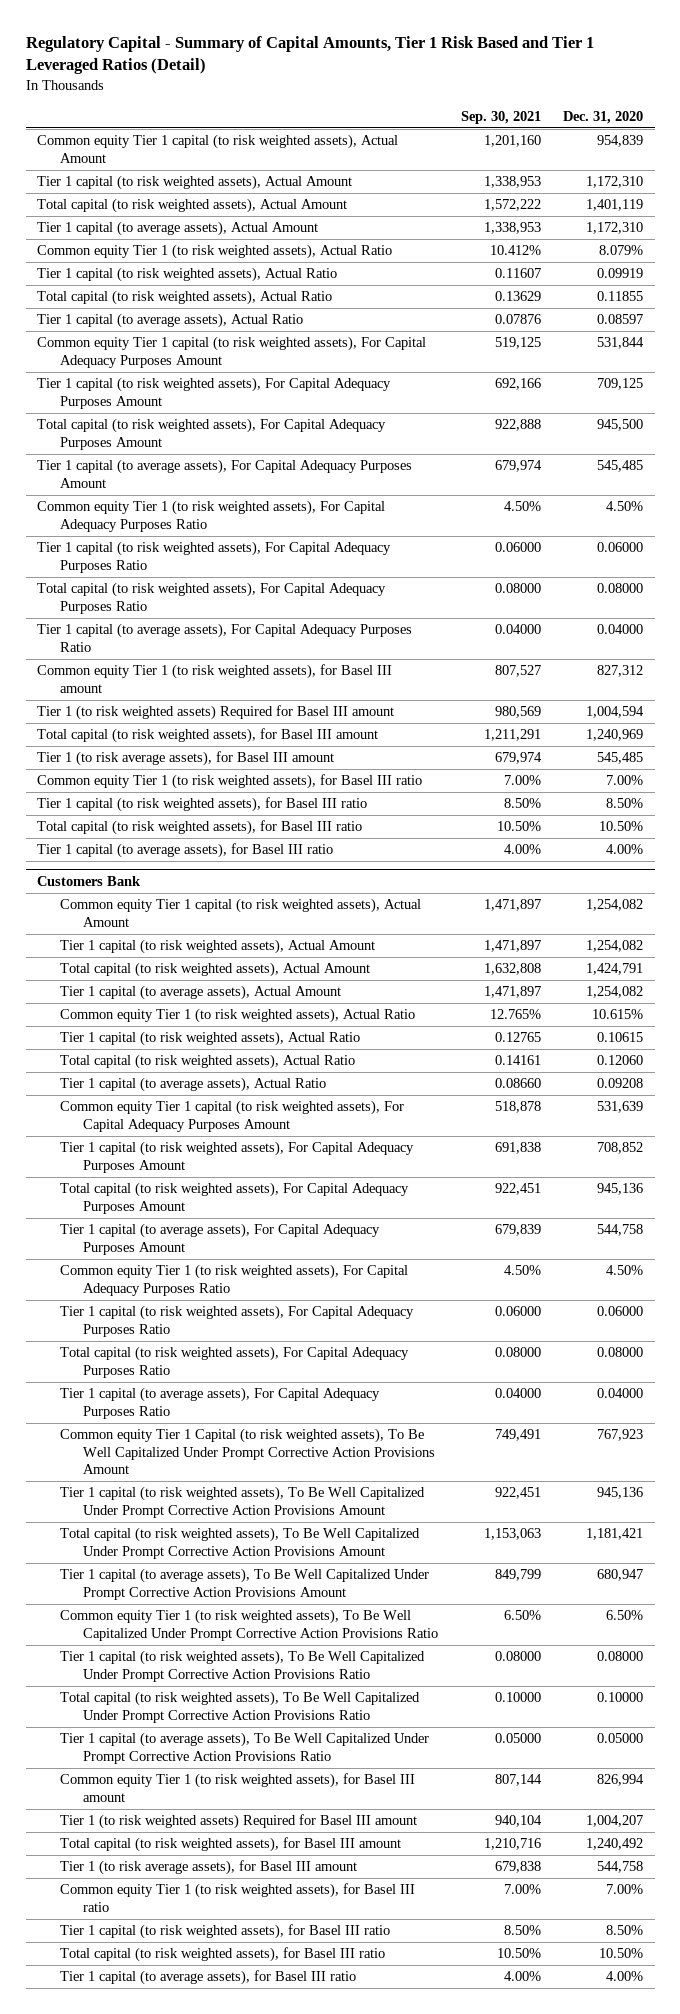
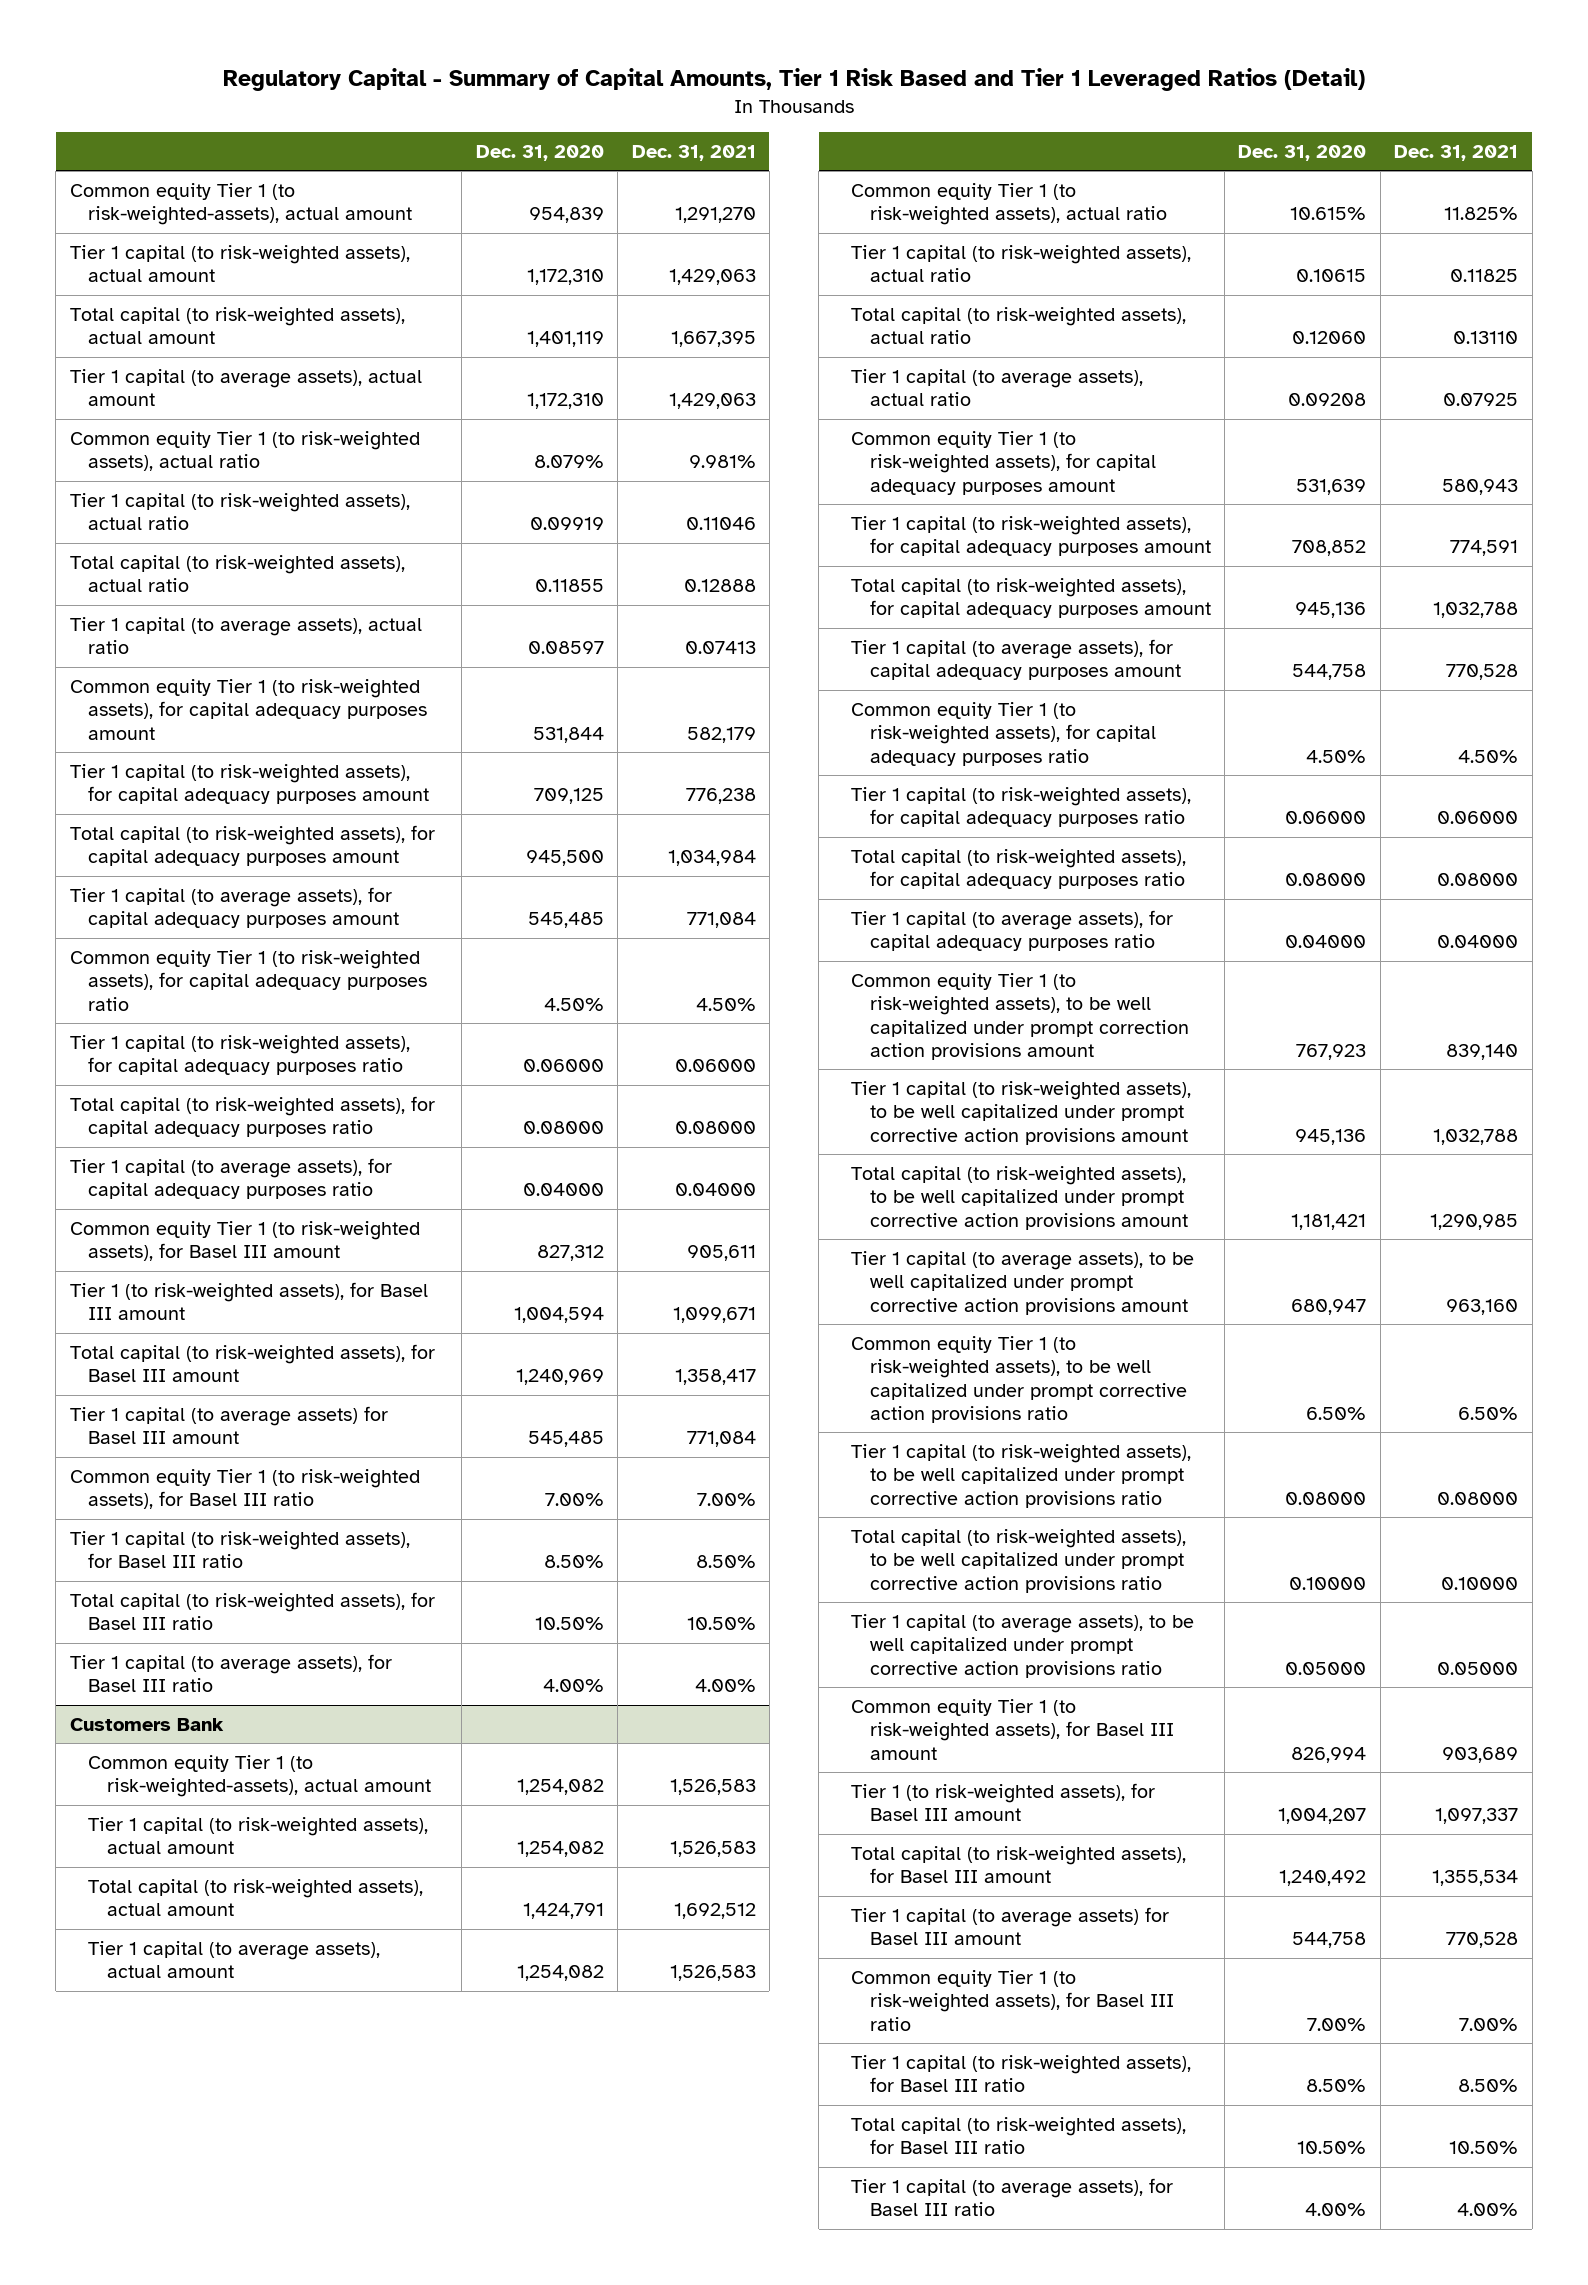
[460,110,541,124] Sep. 30, 2021 -> none
none -> [631,145,756,162] Dec. 31, 2021
[37,134,399,163] Common equity Tier 1 capital (to risk weighted assets), Actual Amount -> [69,182,413,226] Common equity Tier 1 (to risk-weighted-assets), actual amount
[37,175,353,191] Tier 1 capital (to risk weighted assets), Actual Amount -> [69,244,410,283] Tier 1 capital (to risk-weighted assets), actual amount
[37,198,348,214] Total capital (to risk weighted assets), Actual Amount -> [69,306,405,345] Total capital (to risk-weighted assets), actual amount
[37,221,319,237] Tier 1 capital (to average assets), Actual Amount -> [69,368,422,407] Tier 1 capital (to average assets), actual amount
[37,244,393,260] Common equity Tier 1 (to risk weighted assets), Actual Ratio -> [69,430,420,472] Common equity Tier 1 (to risk-weighted assets), actual ratio
[37,267,338,283] Tier 1 capital (to risk weighted assets), Actual Ratio -> [69,492,410,531] Tier 1 capital (to risk-weighted assets), actual ratio
[37,290,333,306] Total capital (to risk weighted assets), Actual Ratio -> [69,554,405,593] Total capital (to risk-weighted assets), actual ratio
[37,313,304,329] Tier 1 capital (to average assets), Actual Ratio -> [69,616,422,655] Tier 1 capital (to average assets), actual ratio
[37,336,427,368] Common equity Tier 1 capital (to risk weighted assets), For Capital Adequacy Purposes Amount -> [69,678,428,740] Common equity Tier 1 (to risk-weighted assets), for capital adequacy purposes amount
[37,377,392,409] Tier 1 capital (to risk weighted assets), For Capital Adequacy Purposes Amount -> [69,763,430,805] Tier 1 capital (to risk-weighted assets), for capital adequacy purposes amount
[37,418,387,450] Total capital (to risk weighted assets), For Capital Adequacy Purposes Amount -> [69,824,435,867] Total capital (to risk-weighted assets), for capital adequacy purposes amount
[37,459,413,488] Tier 1 capital (to average assets), For Capital Adequacy Purposes Amount -> [69,886,400,929] Tier 1 capital (to average assets), for capital adequacy purposes amount
[37,500,386,532] Common equity Tier 1 (to risk weighted assets), For Capital Adequacy Purposes Ratio -> [69,949,428,1011] Common equity Tier 1 (to risk-weighted assets), for capital adequacy purposes ratio
[37,541,392,573] Tier 1 capital (to risk weighted assets), For Capital Adequacy Purposes Ratio -> [69,1034,410,1076] Tier 1 capital (to risk-weighted assets), for capital adequacy purposes ratio
[37,582,387,614] Total capital (to risk weighted assets), For Capital Adequacy Purposes Ratio -> [69,1095,435,1138] Total capital (to risk-weighted assets), for capital adequacy purposes ratio
[37,623,413,652] Tier 1 capital (to average assets), For Capital Adequacy Purposes Ratio -> [69,1157,392,1200] Tier 1 capital (to average assets), for capital adequacy purposes ratio
[37,664,393,693] Common equity Tier 1 (to risk weighted assets), for Basel III amount -> [69,1220,420,1262] Common equity Tier 1 (to risk-weighted assets), for Basel III amount
[37,705,395,721] Tier 1 (to risk weighted assets) Required for Basel III amount -> [69,1281,428,1321] Tier 1 (to risk-weighted assets), for Basel III amount
[37,728,379,744] Total capital (to risk weighted assets), for Basel III amount -> [69,1343,435,1383] Total capital (to risk-weighted assets), for Basel III amount
[37,751,335,767] Tier 1 (to risk average assets), for Basel III amount -> [69,1405,388,1445] Tier 1 capital (to average assets) for Basel III amount
[37,774,423,790] Common equity Tier 1 (to risk weighted assets), for Basel III ratio -> [69,1468,420,1510] Common equity Tier 1 (to risk-weighted assets), for Basel III ratio
[37,797,368,813] Tier 1 capital (to risk weighted assets), for Basel III ratio -> [69,1530,410,1569] Tier 1 capital (to risk-weighted assets), for Basel III ratio
[37,820,363,836] Total capital (to risk weighted assets), for Basel III ratio -> [69,1591,435,1631] Total capital (to risk-weighted assets), for Basel III ratio
[60,898,422,927] Common equity Tier 1 capital (to risk weighted assets), Actual Amount -> [88,1754,431,1798] Common equity Tier 1 (to risk-weighted-assets), actual amount
[60,939,376,955] Tier 1 capital (to risk weighted assets), Actual Amount -> [88,1816,429,1855] Tier 1 capital (to risk-weighted assets), actual amount
[60,962,371,978] Total capital (to risk weighted assets), Actual Amount -> [88,1878,424,1917] Total capital (to risk-weighted assets), actual amount
[60,985,342,1001] Tier 1 capital (to average assets), Actual Amount -> [88,1940,381,1979] Tier 1 capital (to average assets), actual amount
[60,1008,416,1024] Common equity Tier 1 (to risk weighted assets), Actual Ratio -> [851,182,1167,226] Common equity Tier 1 (to risk-weighted assets), actual ratio
[60,1031,361,1047] Tier 1 capital (to risk weighted assets), Actual Ratio -> [851,244,1192,283] Tier 1 capital (to risk-weighted assets), actual ratio
[60,1054,356,1070] Total capital (to risk weighted assets), Actual Ratio -> [851,306,1187,345] Total capital (to risk-weighted assets), actual ratio
[60,1077,327,1093] Tier 1 capital (to average assets), Actual Ratio -> [851,368,1144,407] Tier 1 capital (to average assets), actual ratio
[60,1100,405,1132] Common equity Tier 1 capital (to risk weighted assets), For Capital Adequacy Purposes Amount -> [851,430,1156,495] Common equity Tier 1 (to risk-weighted assets), for capital adequacy purposes amount
[60,1141,415,1173] Tier 1 capital (to risk weighted assets), For Capital Adequacy Purposes Amount -> [851,515,1211,557] Tier 1 capital (to risk-weighted assets), for capital adequacy purposes amount
[60,1182,410,1214] Total capital (to risk weighted assets), For Capital Adequacy Purposes Amount -> [851,577,1211,619] Total capital (to risk-weighted assets), for capital adequacy purposes amount
[60,1223,381,1255] Tier 1 capital (to average assets), For Capital Adequacy Purposes Amount -> [851,638,1181,681] Tier 1 capital (to average assets), for capital adequacy purposes amount
[60,1264,409,1296] Common equity Tier 1 (to risk weighted assets), For Capital Adequacy Purposes Ratio -> [851,701,1156,766] Common equity Tier 1 (to risk-weighted assets), for capital adequacy purposes ratio
[60,1305,415,1337] Tier 1 capital (to risk weighted assets), For Capital Adequacy Purposes Ratio -> [851,786,1192,828] Tier 1 capital (to risk-weighted assets), for capital adequacy purposes ratio
[60,1346,410,1378] Total capital (to risk weighted assets), For Capital Adequacy Purposes Ratio -> [851,848,1187,890] Total capital (to risk-weighted assets), for capital adequacy purposes ratio
[60,1387,381,1419] Tier 1 capital (to average assets), For Capital Adequacy Purposes Ratio -> [851,909,1174,952] Tier 1 capital (to average assets), for capital adequacy purposes ratio
[60,1428,435,1474] Common equity Tier 1 Capital (to risk weighted assets), To Be Well Capitalized Under Prompt Corrective Action Provisions Amount -> [851,972,1189,1061] Common equity Tier 1 (to risk-weighted assets), to be well capitalized under prompt correction action provisions amount
[60,1486,426,1518] Tier 1 capital (to risk weighted assets), To Be Well Capitalized Under Prompt Corrective Action Provisions Amount -> [851,1080,1192,1145] Tier 1 capital (to risk-weighted assets), to be well capitalized under prompt corrective action provisions amount
[60,1527,421,1559] Total capital (to risk weighted assets), To Be Well Capitalized Under Prompt Corrective Action Provisions Amount -> [851,1165,1188,1230] Total capital (to risk-weighted assets), to be well capitalized under prompt corrective action provisions amount
[60,1568,430,1600] Tier 1 capital (to average assets), To Be Well Capitalized Under Prompt Corrective Action Provisions Amount -> [851,1250,1195,1315] Tier 1 capital (to average assets), to be well capitalized under prompt corrective action provisions amount
[60,1609,438,1641] Common equity Tier 1 (to risk weighted assets), To Be Well Capitalized Under Prompt Corrective Action Provisions Ratio -> [851,1335,1187,1424] Common equity Tier 1 (to risk-weighted assets), to be well capitalized under prompt corrective action provisions ratio
[60,1650,426,1682] Tier 1 capital (to risk weighted assets), To Be Well Capitalized Under Prompt Corrective Action Provisions Ratio -> [851,1443,1192,1508] Tier 1 capital (to risk-weighted assets), to be well capitalized under prompt corrective action provisions ratio
[60,1691,421,1723] Total capital (to risk weighted assets), To Be Well Capitalized Under Prompt Corrective Action Provisions Ratio -> [851,1528,1187,1593] Total capital (to risk-weighted assets), to be well capitalized under prompt corrective action provisions ratio
[60,1732,430,1764] Tier 1 capital (to average assets), To Be Well Capitalized Under Prompt Corrective Action Provisions Ratio -> [851,1613,1195,1678] Tier 1 capital (to average assets), to be well capitalized under prompt corrective action provisions ratio
[60,1773,416,1802] Common equity Tier 1 (to risk weighted assets), for Basel III amount -> [851,1698,1174,1760] Common equity Tier 1 (to risk-weighted assets), for Basel III amount
[60,1814,418,1830] Tier 1 (to risk weighted assets) Required for Basel III amount -> [851,1782,1156,1822] Tier 1 (to risk-weighted assets), for Basel III amount
[60,1837,402,1853] Total capital (to risk weighted assets), for Basel III amount -> [851,1845,1187,1884] Total capital (to risk-weighted assets), for Basel III amount
[60,1860,358,1876] Tier 1 (to risk average assets), for Basel III amount -> [851,1906,1170,1946] Tier 1 capital (to average assets) for Basel III amount
[60,1883,416,1912] Common equity Tier 1 (to risk weighted assets), for Basel III ratio -> [851,1969,1174,2031] Common equity Tier 1 (to risk-weighted assets), for Basel III ratio
[60,1924,391,1940] Tier 1 capital (to risk weighted assets), for Basel III ratio -> [851,2054,1192,2093] Tier 1 capital (to risk-weighted assets), for Basel III ratio
[60,1947,386,1963] Total capital (to risk weighted assets), for Basel III ratio -> [851,2116,1187,2155] Total capital (to risk-weighted assets), for Basel III ratio

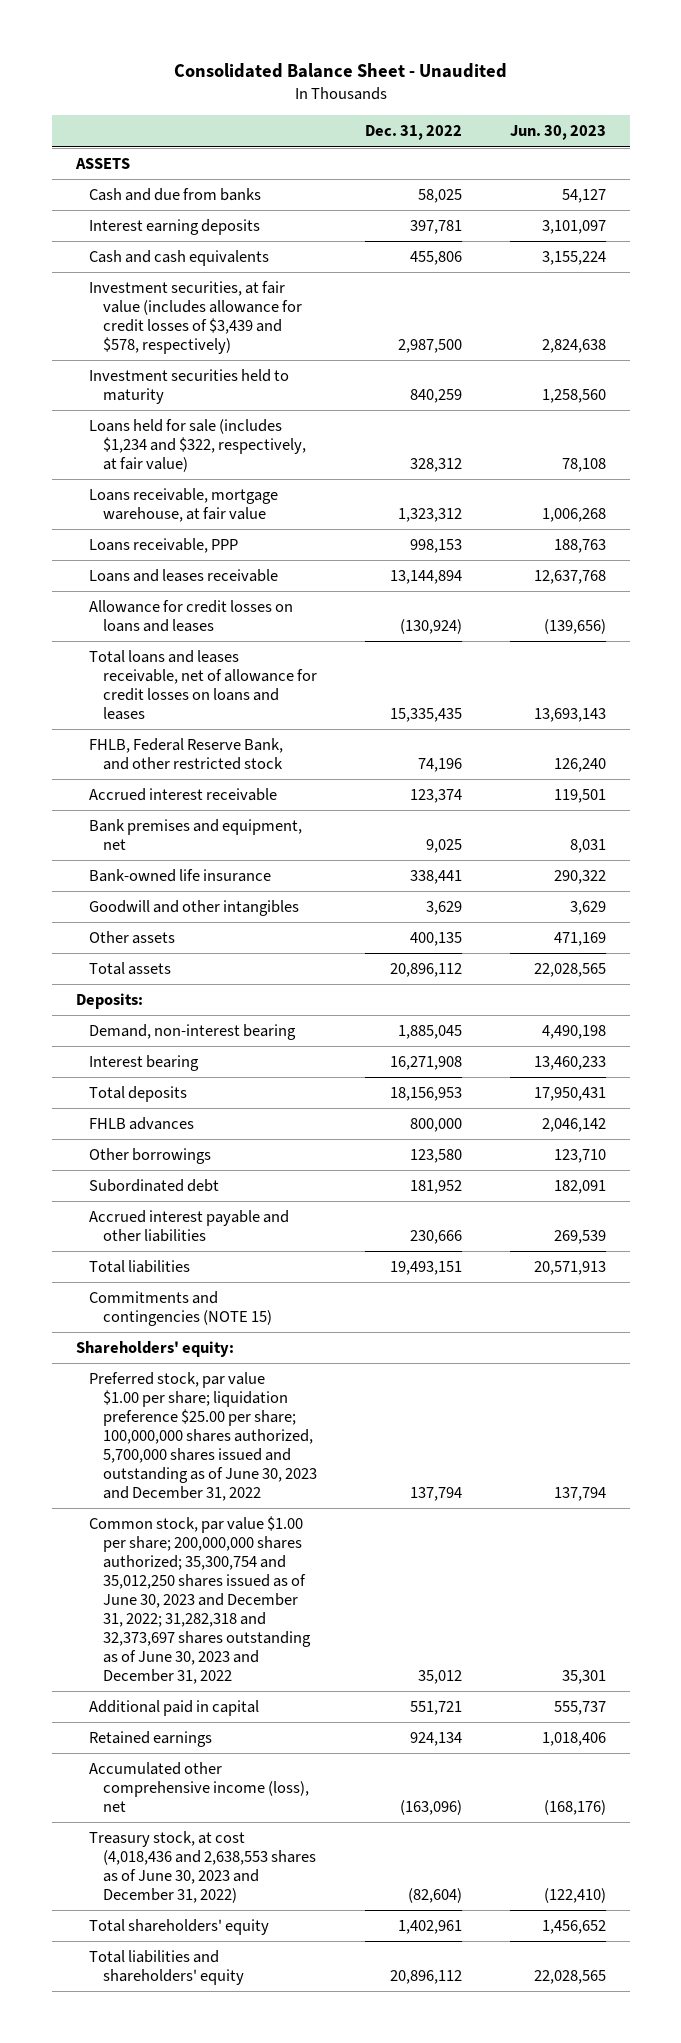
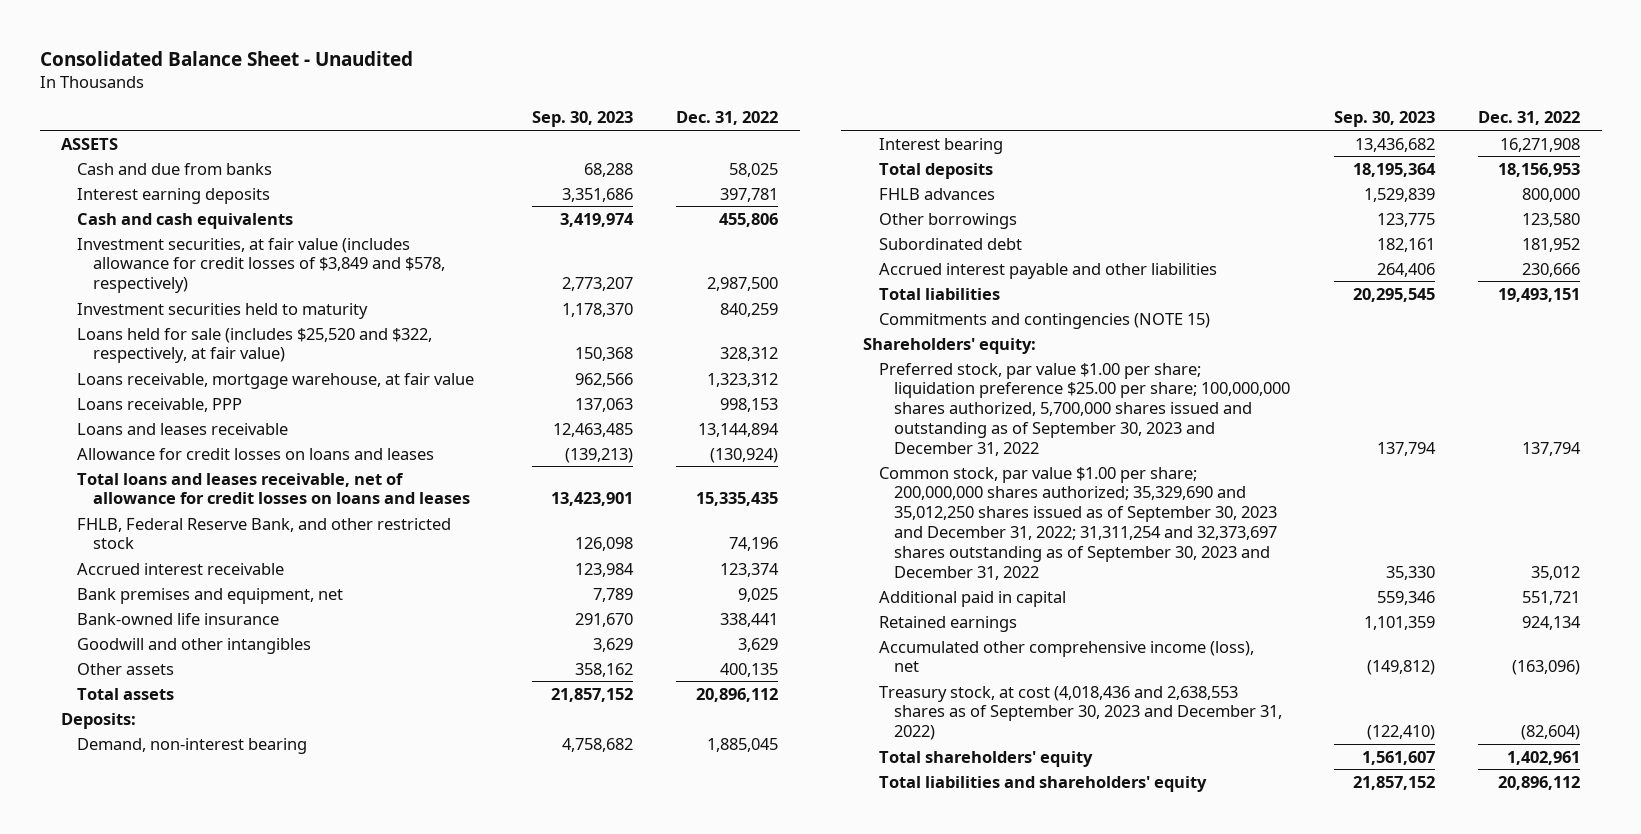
[509,125,606,141] Jun. 30, 2023 -> none
none -> [532,111,634,128] Sep. 30, 2023
[89,280,303,354] Investment securities, at fair value (includes allowance for credit losses of $3,439 and $578, respectively) -> [77,237,445,294] Investment securities, at fair value (includes allowance for credit losses of $3,849 and $578, respectively)
[89,418,307,472] Loans held for sale (includes $1,234 and $322, respectively, at fair value) -> [77,327,433,364] Loans held for sale (includes $25,520 and $322, respectively, at fair value)
[89,1371,318,1501] Preferred stock, par value $1.00 per share; liquidation preference $25.00 per share; 100,000,000 shares authorized, 5,700,000 shares issued and outstanding as of June 30, 2023 and December 31, 2022 -> [878,362,1291,456] Preferred stock, par value $1.00 per share; liquidation preference $25.00 per share; 100,000,000 shares authorized, 5,700,000 shares issued and outstanding as of September 30, 2023 and December 31, 2022
[89,1515,312,1684] Common stock, par value $1.00 per share; 200,000,000 shares authorized; 35,300,754 and 35,012,250 shares issued as of June 30, 2023 and December 31, 2022; 31,282,318 and 32,373,697 shares outstanding as of June 30, 2023 and December 31, 2022 -> [878,466,1278,580] Common stock, par value $1.00 per share; 200,000,000 shares authorized; 35,329,690 and 35,012,250 shares issued as of September 30, 2023 and December 31, 2022; 31,311,254 and 32,373,697 shares outstanding as of September 30, 2023 and December 31, 2022
[89,1830,317,1903] Treasury stock, at cost (4,018,436 and 2,638,553 shares as of June 30, 2023 and December 31, 2022) -> [878,685,1283,741] Treasury stock, at cost (4,018,436 and 2,638,553 shares as of September 30, 2023 and December 31, 2022)

